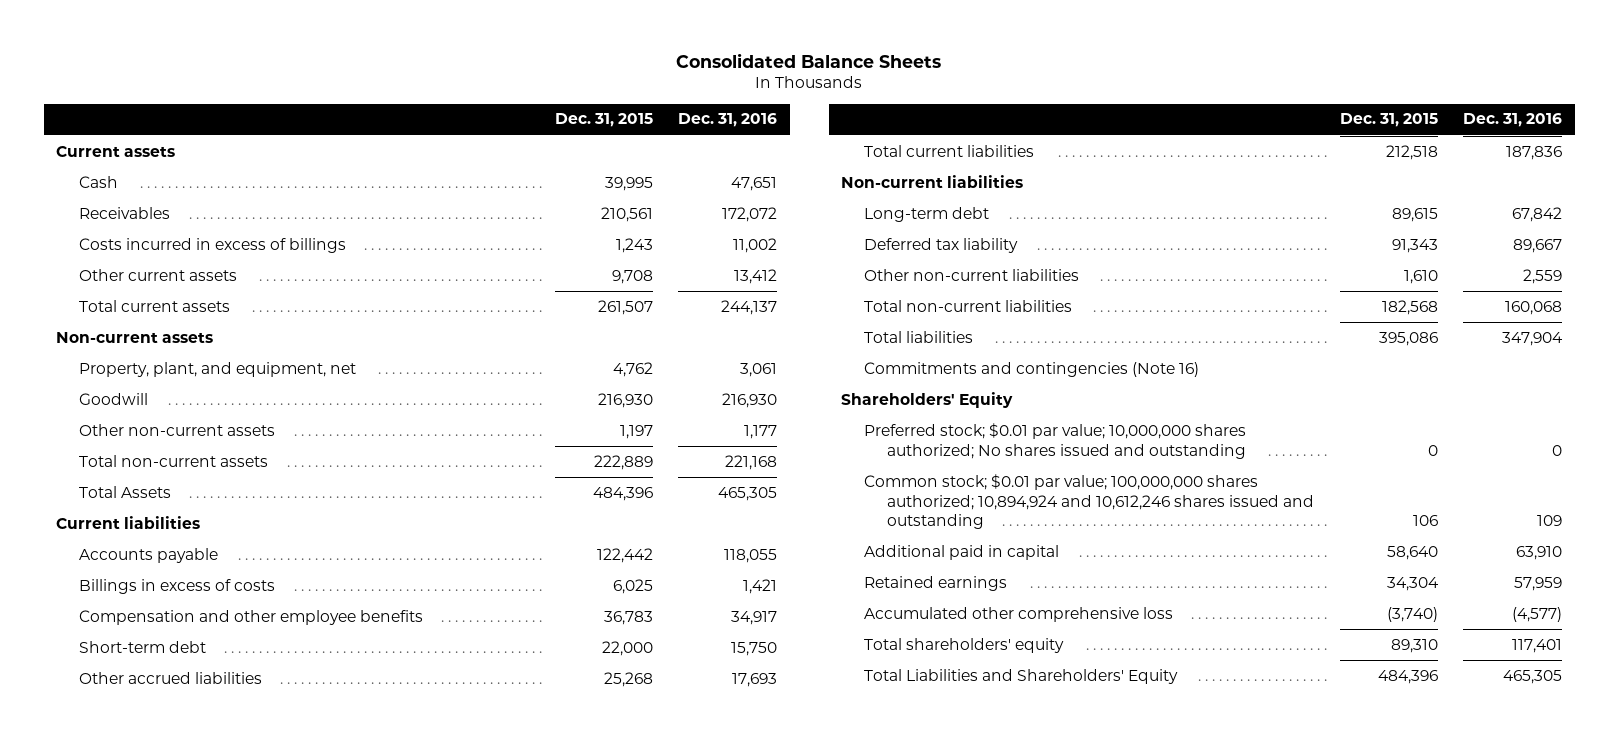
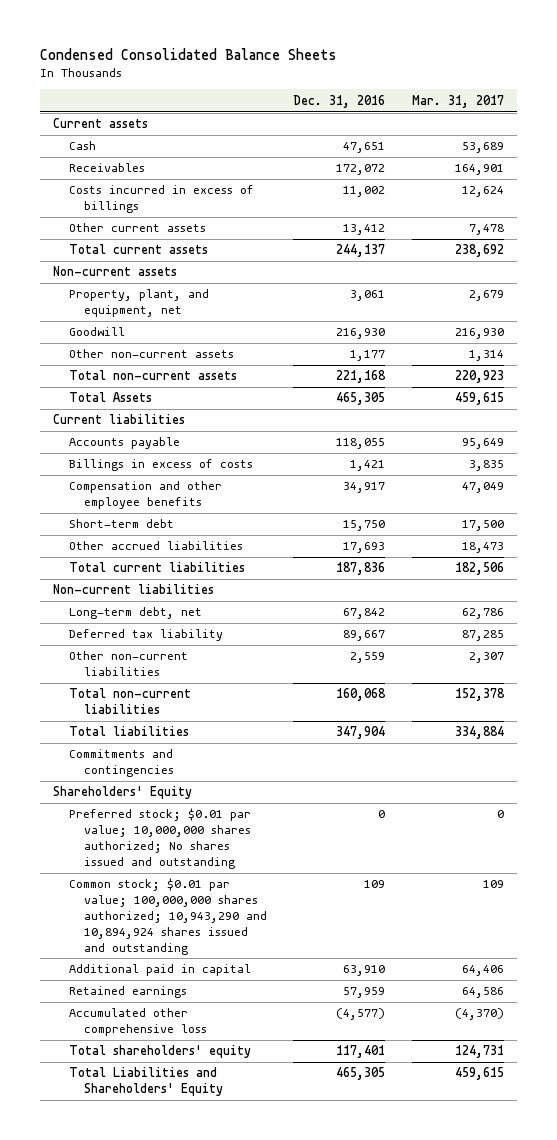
[676,52,942,68] Consolidated Balance Sheets -> [40,47,338,60] Condensed Consolidated Balance Sheets
[554,113,653,128] Dec. 31, 2015 -> none
none -> [411,94,504,108] Mar. 31, 2017
[864,206,990,222] Long-term debt -> [68,607,202,620] Long-term debt, net
[864,361,1200,377] Commitments and contingencies (Note 16) -> [68,749,175,778] Commitments and contingencies
[864,473,1314,530] Common stock; $0.01 par value; 100,000,000 shares authorized; 10,894,924 and 10,612,246 shares issued and outstanding -> [68,878,268,955] Common stock; $0.01 par value; 100,000,000 shares authorized; 10,943,290 and 10,894,924 shares issued and outstanding

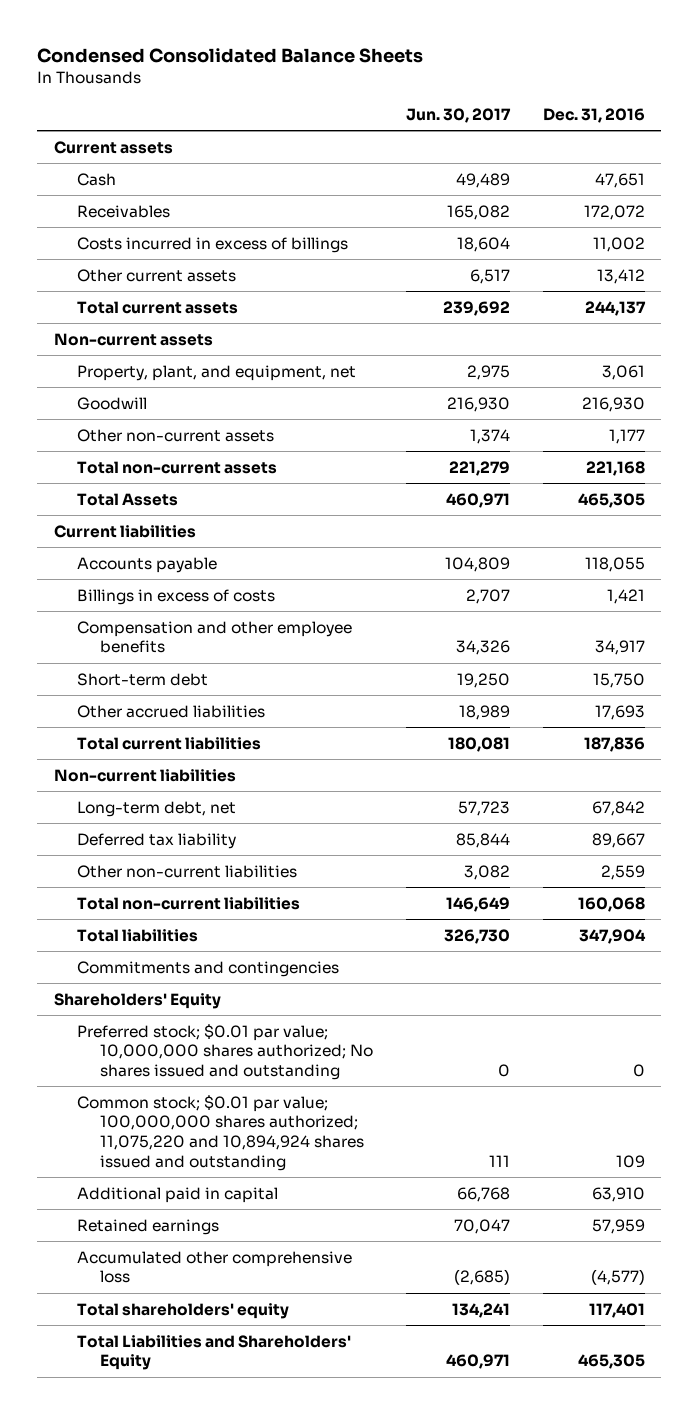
[411,94,504,108] Mar. 31, 2017 -> none
none -> [405,108,511,124] Jun. 30, 2017
[68,878,268,955] Common stock; $0.01 par value; 100,000,000 shares authorized; 10,943,290 and 10,894,924 shares issued and outstanding -> [76,1094,365,1172] Common stock; $0.01 par value; 100,000,000 shares authorized; 11,075,220 and 10,894,924 shares issued and outstanding

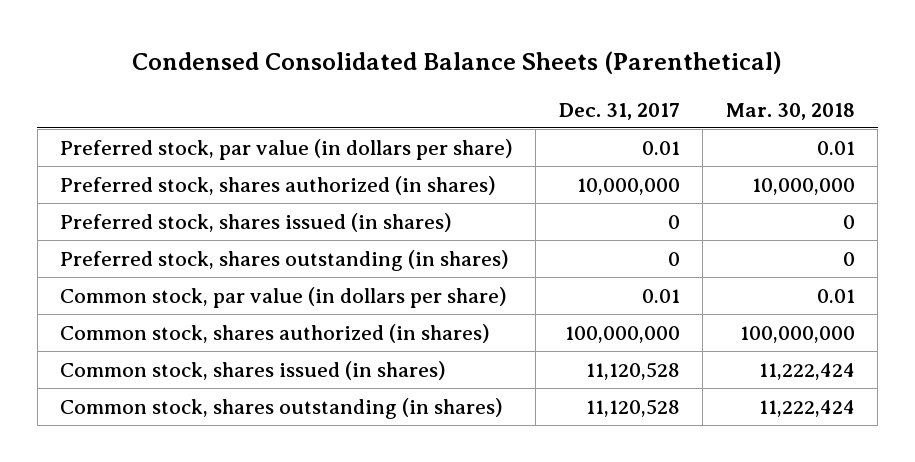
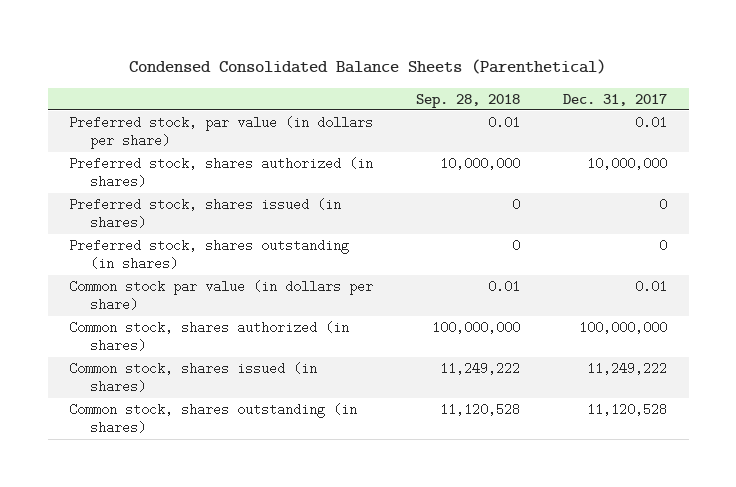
[725,102,855,120] Mar. 30, 2018 -> none
none -> [416,93,521,108] Sep. 28, 2018
[59,286,507,308] Common stock, par value (in dollars per share) -> [69,279,374,312] Common stock par value (in dollars per share)
[585,361,680,380] 11,120,528 -> [587,361,668,375] 11,249,222

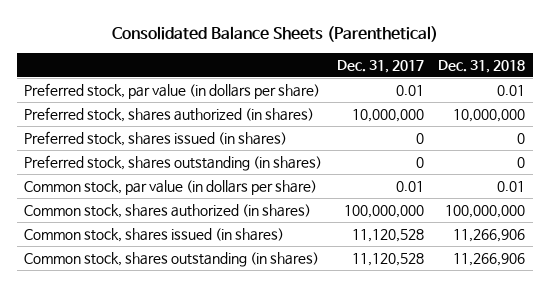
[129,58,607,74] Condensed Consolidated Balance Sheets (Parenthetical) -> [111,26,438,43] Consolidated Balance Sheets (Parenthetical)
[416,93,521,108] Sep. 28, 2018 -> none
none -> [438,60,526,74] Dec. 31, 2018
[69,279,374,312] Common stock par value (in dollars per share) -> [24,179,318,195] Common stock, par value (in dollars per share)
[587,361,668,375] 11,249,222 -> [351,228,424,242] 11,120,528

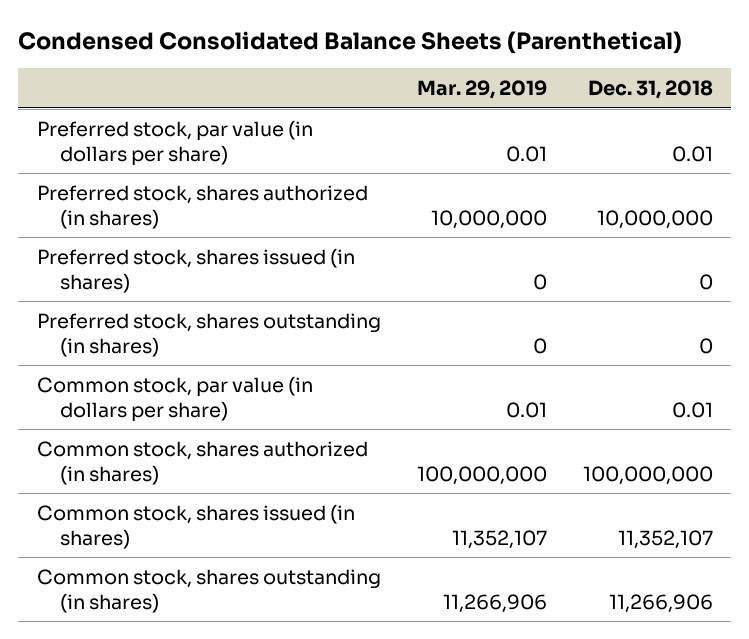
[111,26,438,43] Consolidated Balance Sheets (Parenthetical) -> [18,30,683,54] Condensed Consolidated Balance Sheets (Parenthetical)
[336,60,424,74] Dec. 31, 2017 -> none
none -> [416,80,547,100] Mar. 29, 2019
[453,228,526,242] 11,266,906 -> [617,529,713,549] 11,352,107

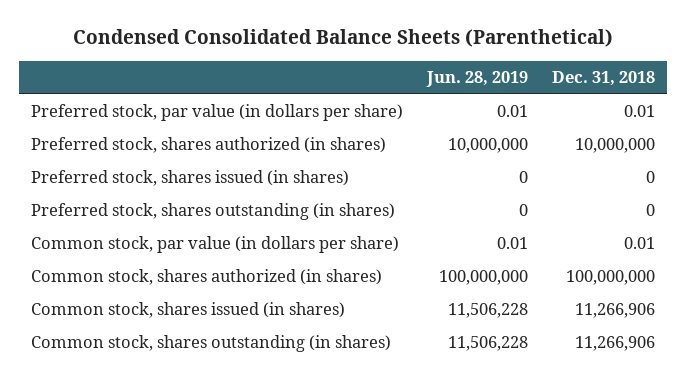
[416,80,547,100] Mar. 29, 2019 -> none
none -> [425,71,528,88] Jun. 28, 2019
[617,529,713,549] 11,352,107 -> [574,303,655,319] 11,266,906

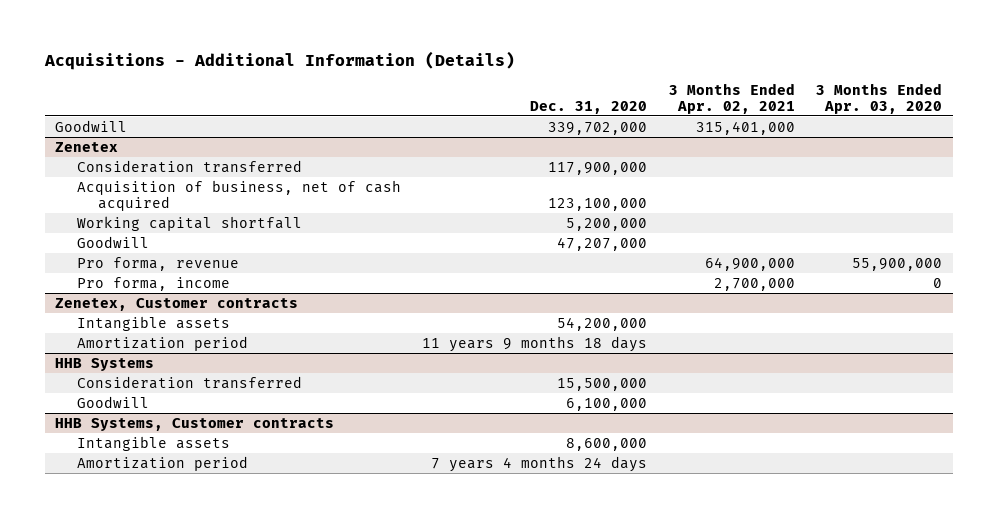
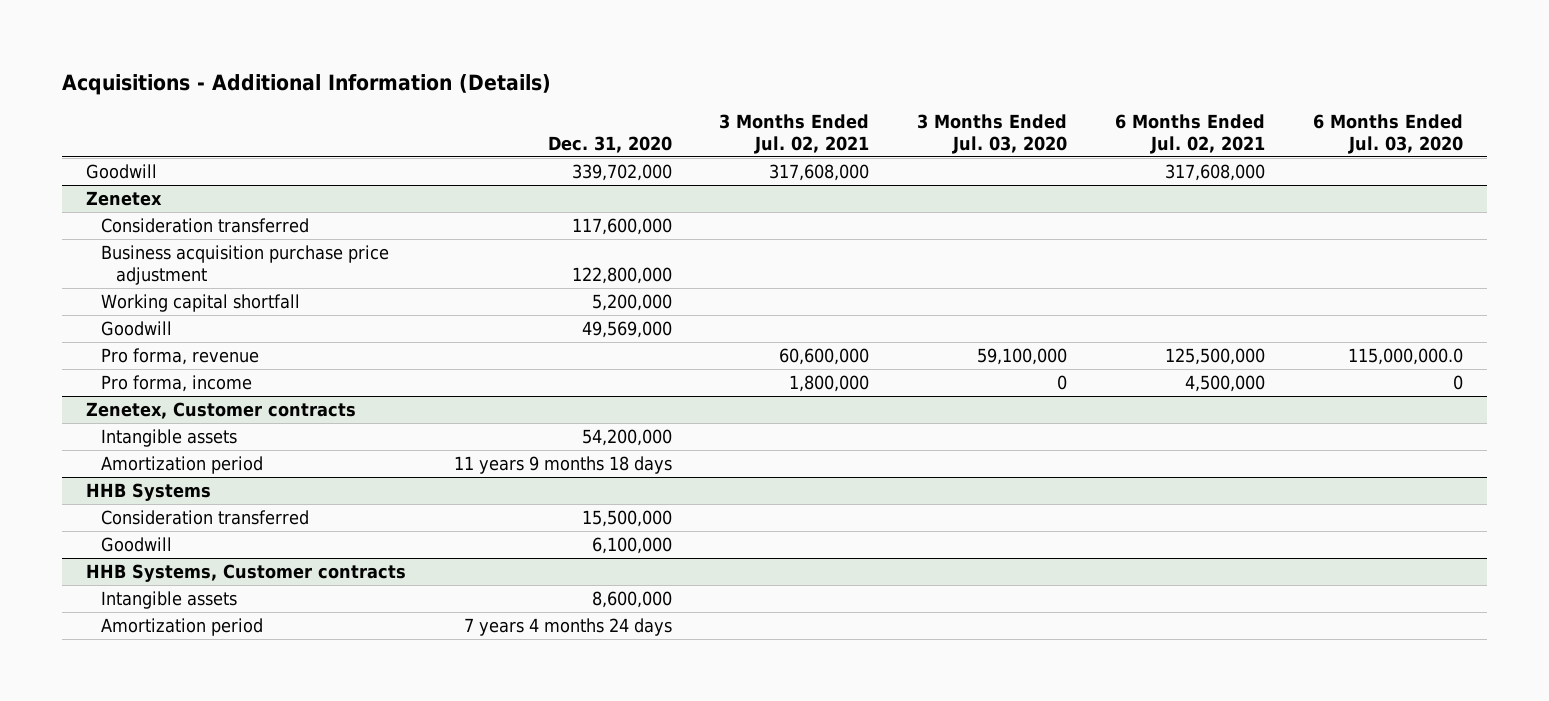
[668,82,795,114] 3 Months Ended Apr. 02, 2021 -> none
[816,82,943,114] 3 Months Ended Apr. 03, 2020 -> none
none -> [719,114,870,154] 3 Months Ended Jul. 02, 2021
none -> [917,114,1068,154] 3 Months Ended Jul. 03, 2020
none -> [1115,114,1266,154] 6 Months Ended Jul. 02, 2021
none -> [1312,114,1463,154] 6 Months Ended Jul. 03, 2020
[548,161,648,175] 117,900,000 -> [571,218,672,236] 117,600,000
[76,179,401,211] Acquisition of business, net of cash acquired -> [100,245,389,285] Business acquisition purchase price adjustment
[548,197,648,211] 123,100,000 -> [571,266,672,284] 122,800,000
[557,236,648,251] 47,207,000 -> [581,321,672,339] 49,569,000

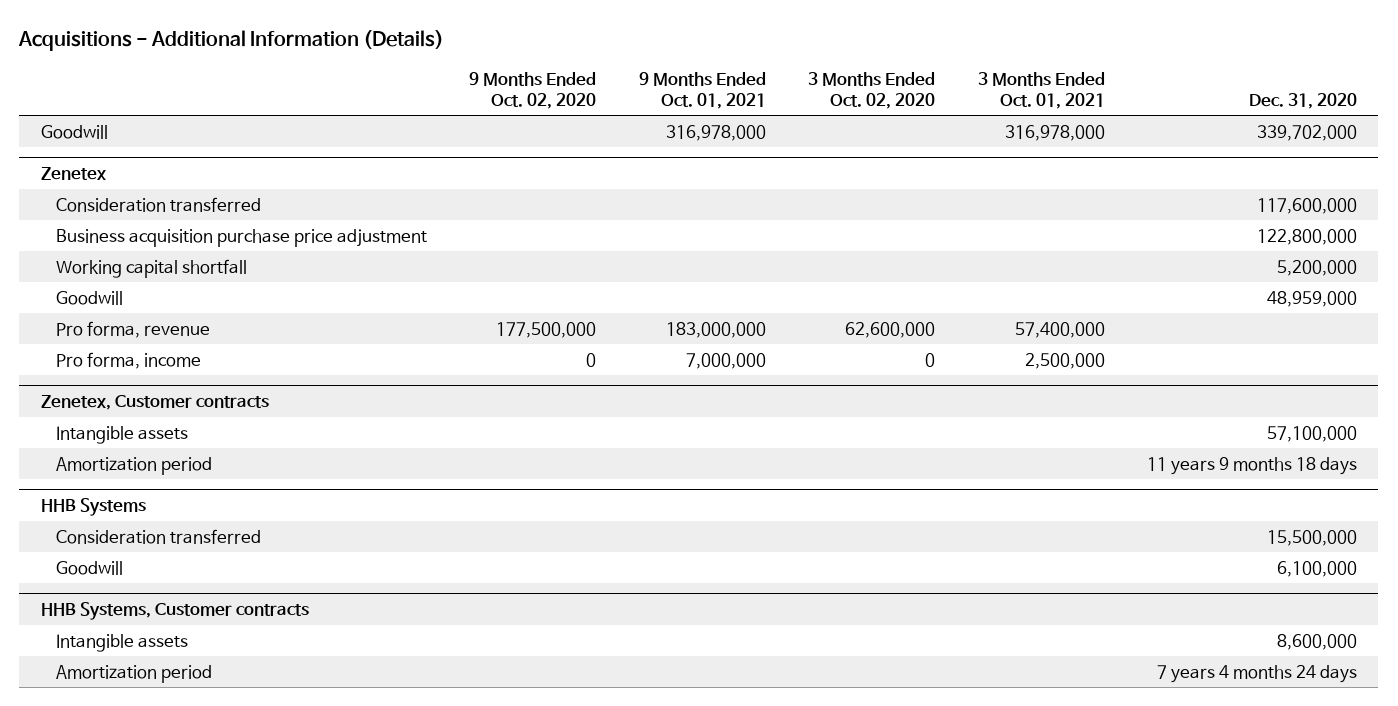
[719,114,870,154] 3 Months Ended Jul. 02, 2021 -> none
[917,114,1068,154] 3 Months Ended Jul. 03, 2020 -> none
[1115,114,1266,154] 6 Months Ended Jul. 02, 2021 -> none
[1312,114,1463,154] 6 Months Ended Jul. 03, 2020 -> none
none -> [469,72,597,109] 9 Months Ended Oct. 02, 2020
none -> [638,72,766,109] 9 Months Ended Oct. 01, 2021
none -> [808,72,936,109] 3 Months Ended Oct. 02, 2020
none -> [977,72,1105,109] 3 Months Ended Oct. 01, 2021
[581,321,672,339] 49,569,000 -> [1266,290,1357,307] 48,959,000
[581,429,672,447] 54,200,000 -> [1266,425,1357,442] 57,100,000

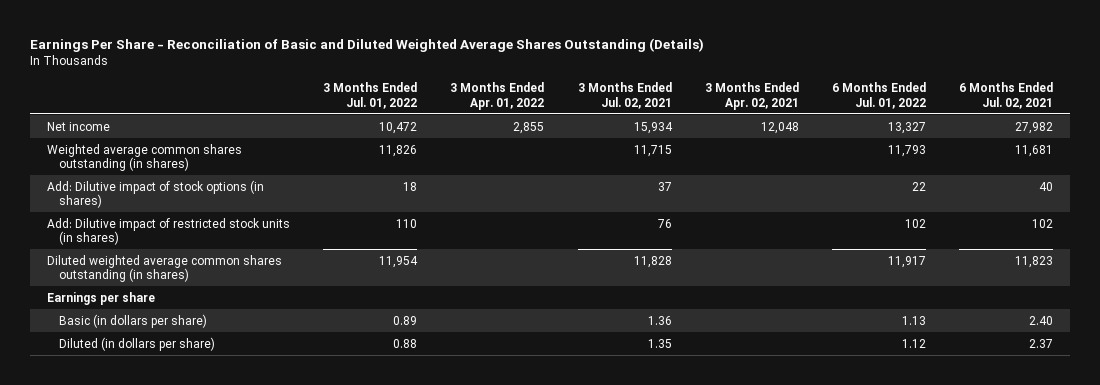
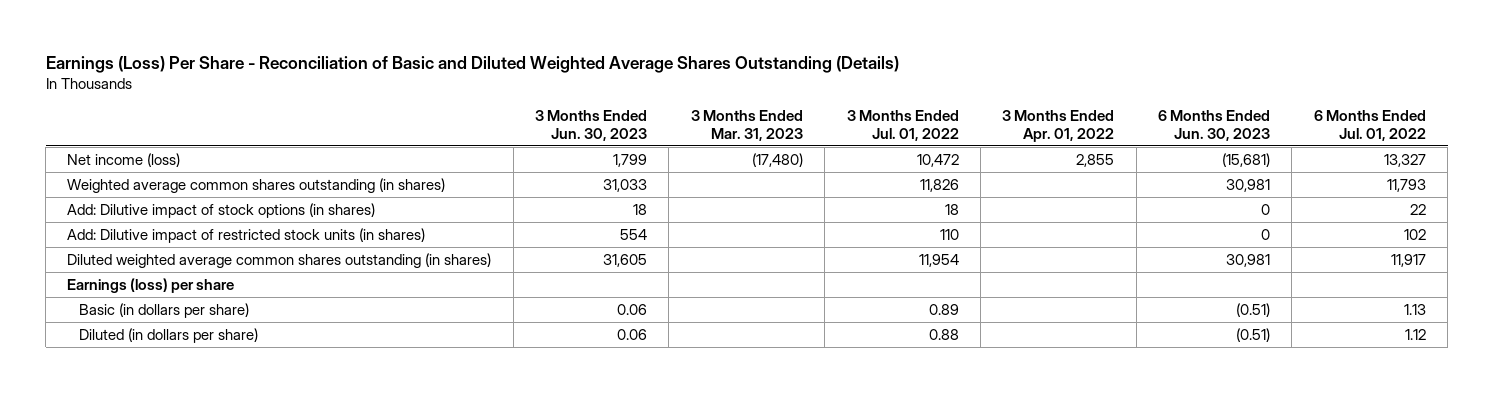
[30,37,705,52] Earnings Per Share - Reconciliation of Basic and Diluted Weighted Average Shares Outstanding (Details) -> [45,55,899,73] Earnings (Loss) Per Share - Reconciliation of Basic and Diluted Weighted Average Shares Outstanding (Details)
[577,82,672,109] 3 Months Ended Jul. 02, 2021 -> none
[704,82,799,110] 3 Months Ended Apr. 02, 2021 -> none
[959,82,1054,109] 6 Months Ended Jul. 02, 2021 -> none
none -> [535,110,648,141] 3 Months Ended Jun. 30, 2023
none -> [690,110,803,141] 3 Months Ended Mar. 31, 2023
none -> [1157,110,1270,141] 6 Months Ended Jun. 30, 2023
[46,121,110,131] Net income -> [67,152,181,167] Net income (loss)
[46,291,155,305] Earnings per share -> [67,277,235,293] Earnings (loss) per share

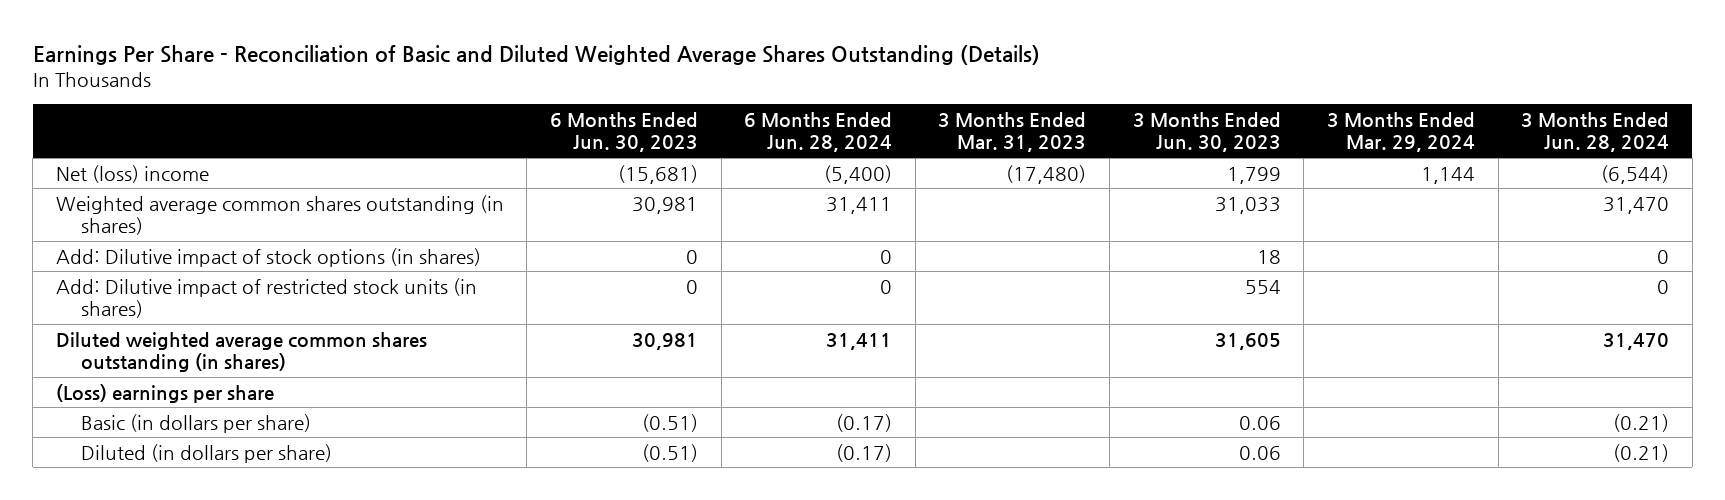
[45,55,899,73] Earnings (Loss) Per Share - Reconciliation of Basic and Diluted Weighted Average Shares Outstanding (Details) -> [32,45,1040,66] Earnings Per Share - Reconciliation of Basic and Diluted Weighted Average Shares Outstanding (Details)
[846,110,959,141] 3 Months Ended Jul. 01, 2022 -> none
[1002,110,1115,142] 3 Months Ended Apr. 01, 2022 -> none
[1313,110,1426,141] 6 Months Ended Jul. 01, 2022 -> none
none -> [744,111,893,153] 6 Months Ended Jun. 28, 2024
none -> [1327,111,1476,153] 3 Months Ended Mar. 29, 2024
none -> [1521,111,1670,153] 3 Months Ended Jun. 28, 2024
[67,152,181,167] Net income (loss) -> [55,164,209,183] Net (loss) income
[67,277,235,293] Earnings (loss) per share -> [55,383,274,403] (Loss) earnings per share

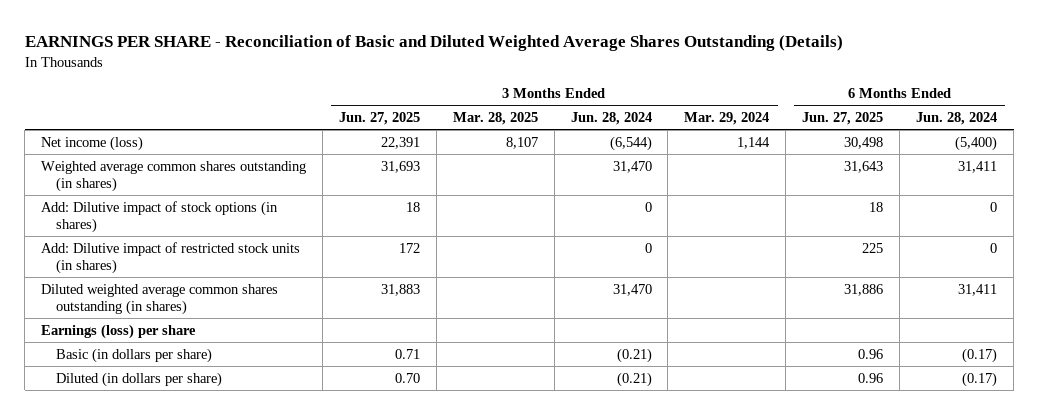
[32,45,1040,66] Earnings Per Share - Reconciliation of Basic and Diluted Weighted Average Shares Outstanding (Details) -> [24,35,843,52] EARNINGS PER SHARE - Reconciliation of Basic and Diluted Weighted Average Shares Outstanding (Details)
[549,111,698,153] 6 Months Ended Jun. 30, 2023 -> none
[938,111,1087,153] 3 Months Ended Mar. 31, 2023 -> none
[1132,111,1281,153] 3 Months Ended Jun. 30, 2023 -> none
none -> [338,111,420,125] Jun. 27, 2025
none -> [452,111,538,125] Mar. 28, 2025
none -> [802,111,884,125] Jun. 27, 2025
[55,164,209,183] Net (loss) income -> [41,135,144,151] Net income (loss)
[55,383,274,403] (Loss) earnings per share -> [41,323,197,339] Earnings (loss) per share

